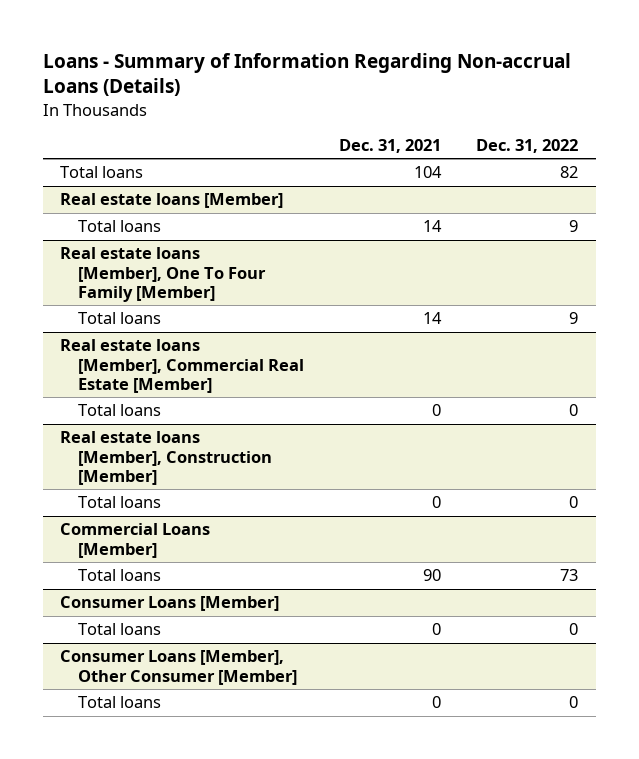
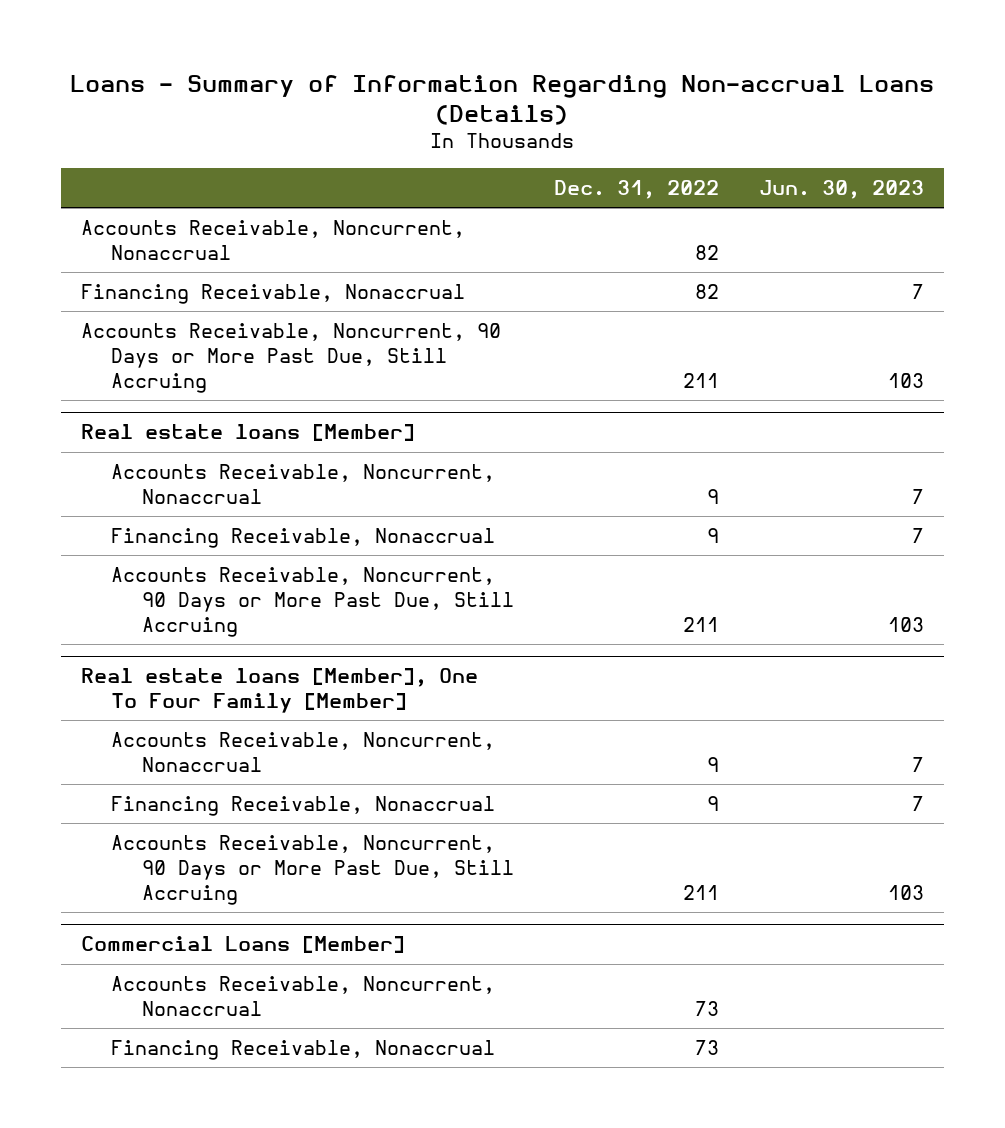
[338,139,441,154] Dec. 31, 2021 -> none
none -> [758,179,924,199] Jun. 30, 2023
none -> [81,220,466,260] Accounts Receivable, Noncurrent, Nonaccrual
[60,166,144,179] Total loans -> [81,284,466,305] Financing Receivable, Nonaccrual
none -> [81,323,502,393] Accounts Receivable, Noncurrent, 90 Days or More Past Due, Still Accruing
none -> [111,464,496,504] Accounts Receivable, Noncurrent, Nonaccrual
[77,220,161,233] Total loans -> [111,528,496,549] Financing Receivable, Nonaccrual
none -> [111,567,514,637] Accounts Receivable, Noncurrent, 90 Days or More Past Due, Still Accruing
[60,339,304,394] Real estate loans [Member], Commercial Real Estate [Member] -> none
[77,404,161,417] Total loans -> none
[60,431,272,486] Real estate loans [Member], Construction [Member] -> none
[77,496,161,509] Total loans -> none
none -> [111,732,496,772] Accounts Receivable, Noncurrent, Nonaccrual
[77,312,161,325] Total loans -> [111,796,496,817] Financing Receivable, Nonaccrual
none -> [111,835,514,905] Accounts Receivable, Noncurrent, 90 Days or More Past Due, Still Accruing
[60,596,280,612] Consumer Loans [Member] -> none
[77,623,161,636] Total loans -> none
[60,650,297,685] Consumer Loans [Member], Other Consumer [Member] -> none
[77,696,161,709] Total loans -> none
none -> [111,976,496,1016] Accounts Receivable, Noncurrent, Nonaccrual
[77,569,161,582] Total loans -> [111,1040,496,1061] Financing Receivable, Nonaccrual

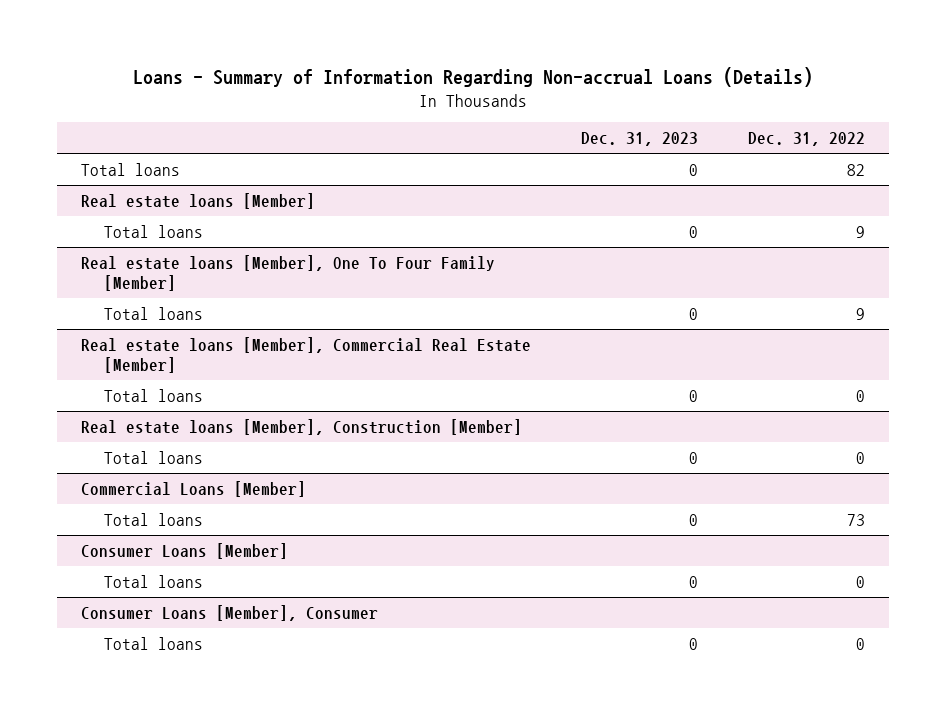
[758,179,924,199] Jun. 30, 2023 -> none
none -> [580,132,698,147] Dec. 31, 2023
[81,220,466,260] Accounts Receivable, Noncurrent, Nonaccrual -> none
[81,323,502,393] Accounts Receivable, Noncurrent, 90 Days or More Past Due, Still Accruing -> none
[81,284,466,305] Financing Receivable, Nonaccrual -> [81,162,181,176] Total loans
[111,464,496,504] Accounts Receivable, Noncurrent, Nonaccrual -> none
[111,567,514,637] Accounts Receivable, Noncurrent, 90 Days or More Past Due, Still Accruing -> none
[111,528,496,549] Financing Receivable, Nonaccrual -> [103,224,203,238] Total loans
[111,732,496,772] Accounts Receivable, Noncurrent, Nonaccrual -> none
[111,835,514,905] Accounts Receivable, Noncurrent, 90 Days or More Past Due, Still Accruing -> none
[111,796,496,817] Financing Receivable, Nonaccrual -> [103,306,203,320] Total loans
none -> [81,336,532,374] Real estate loans [Member], Commercial Real Estate [Member]
none -> [103,388,203,402] Total loans
none -> [81,418,523,435] Real estate loans [Member], Construction [Member]
none -> [103,450,203,464] Total loans
[111,976,496,1016] Accounts Receivable, Noncurrent, Nonaccrual -> none
[111,1040,496,1061] Financing Receivable, Nonaccrual -> [103,512,203,526] Total loans
none -> [81,542,289,559] Consumer Loans [Member]
none -> [103,574,203,588] Total loans
none -> [81,604,379,621] Consumer Loans [Member], Consumer
none -> [103,636,203,650] Total loans

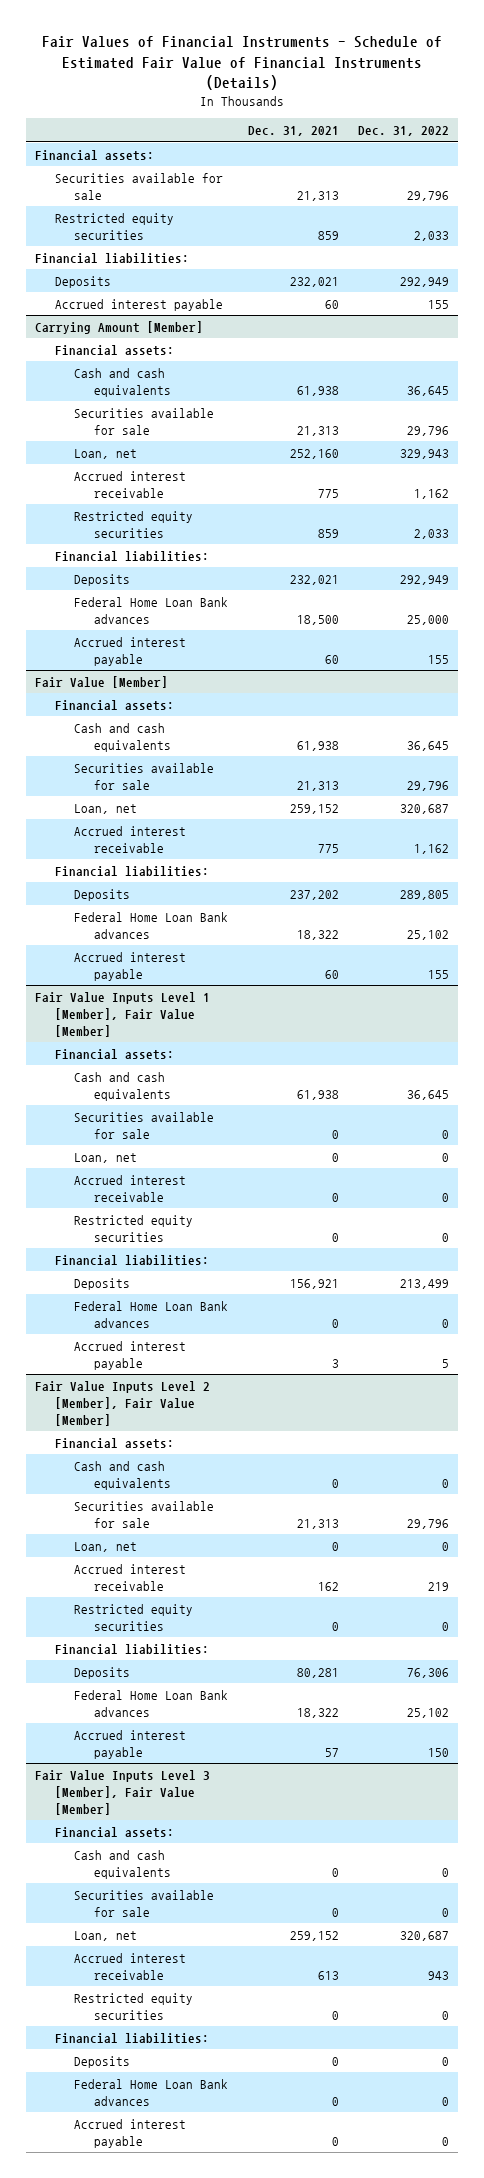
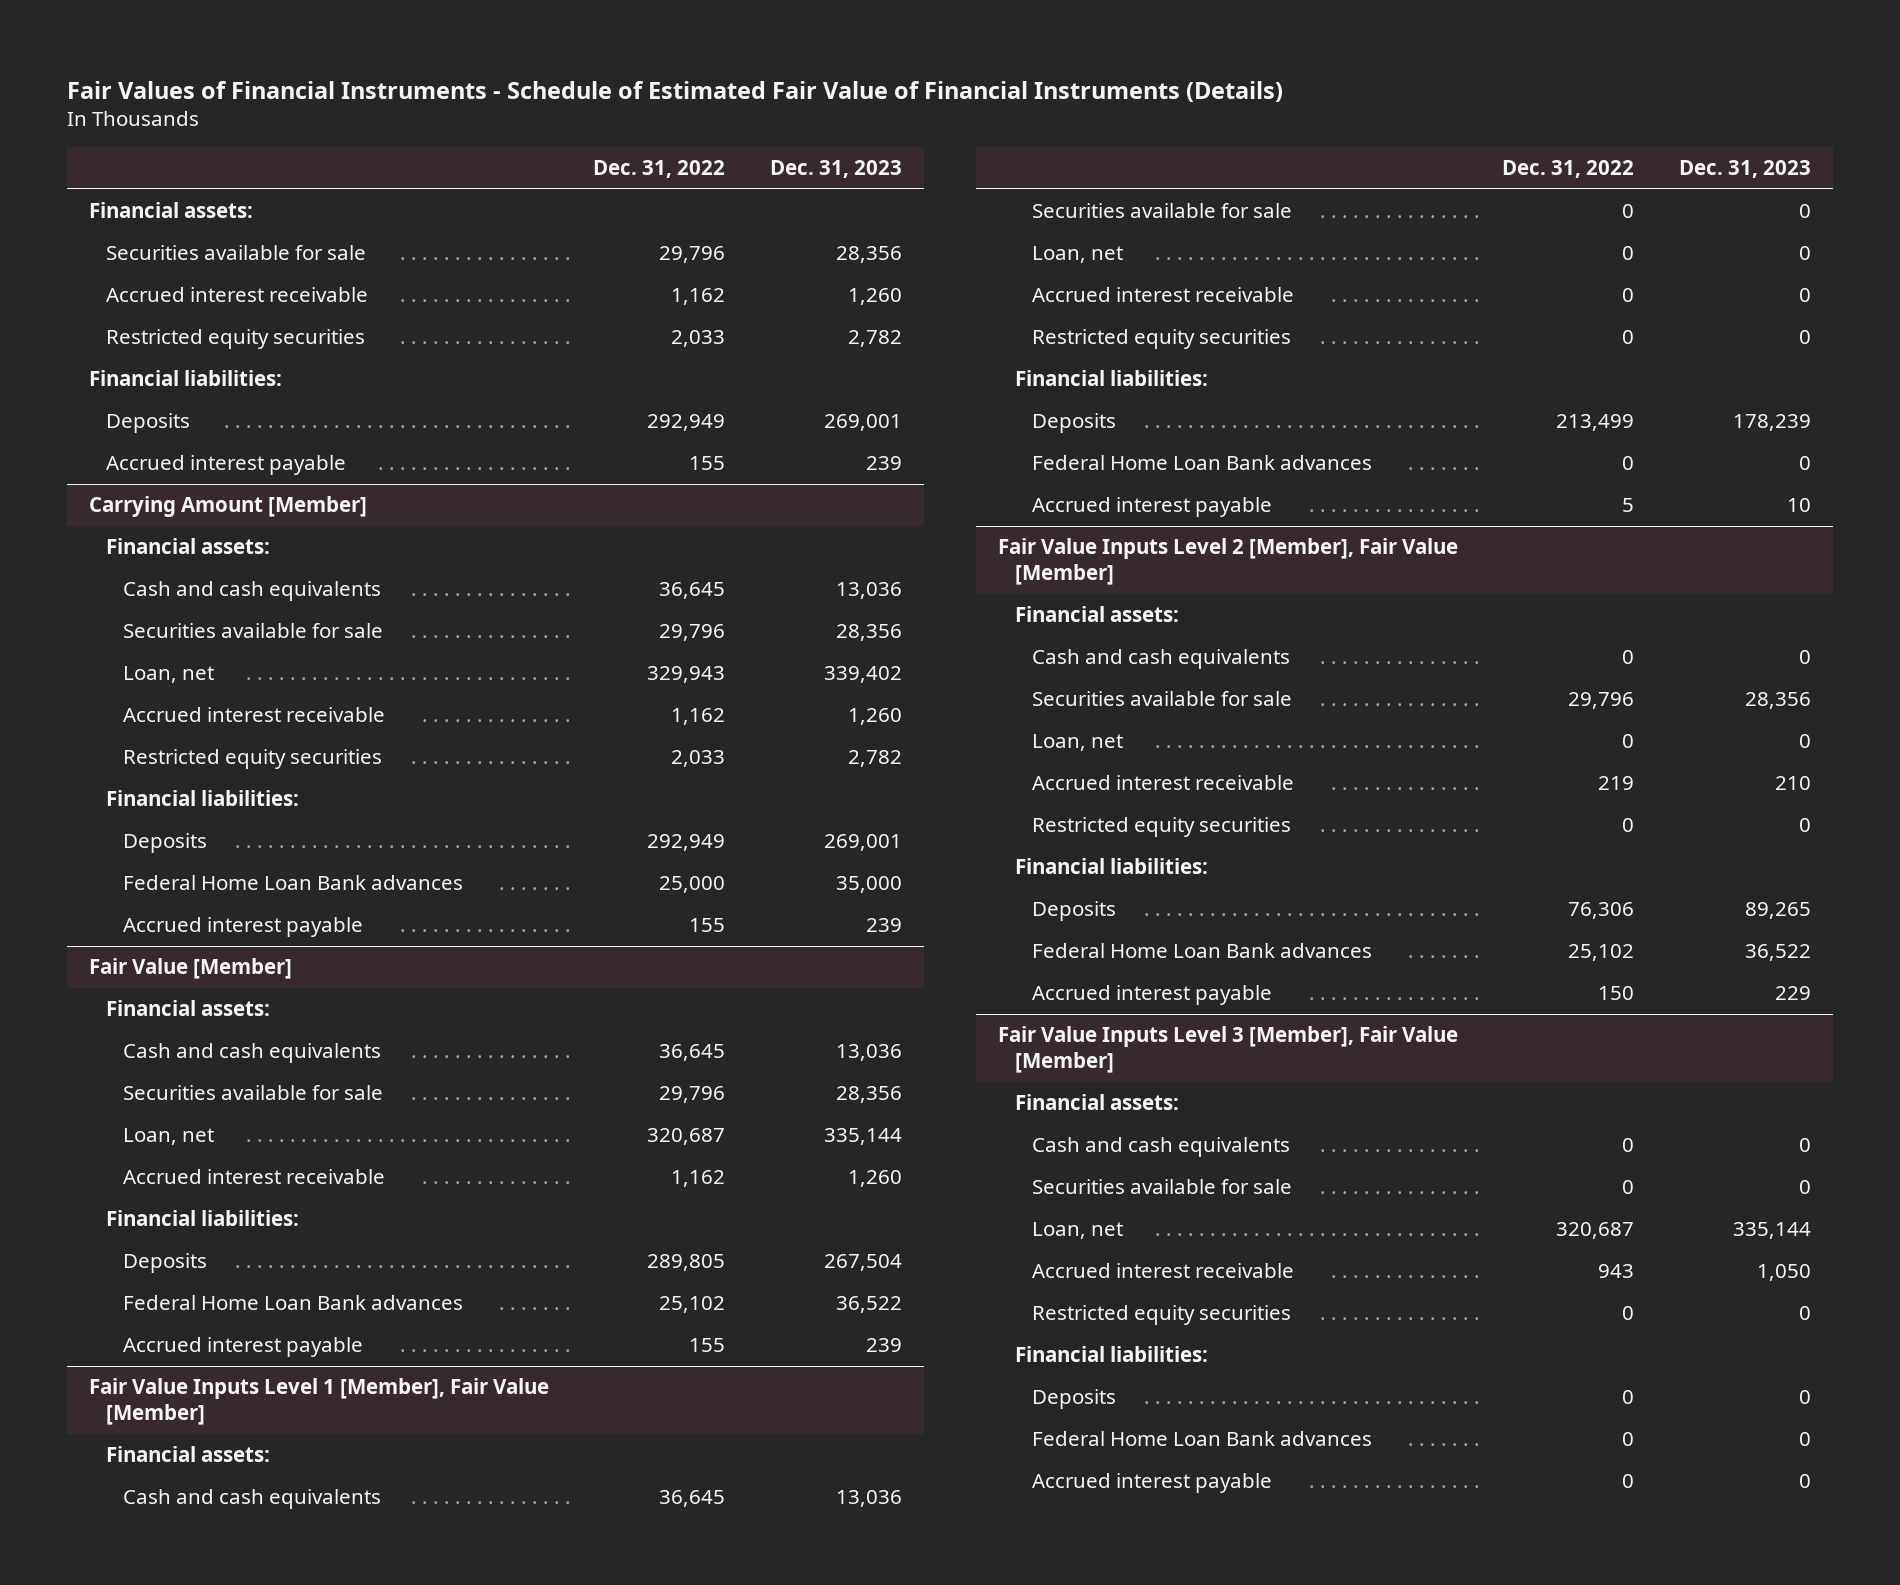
[247,126,339,137] Dec. 31, 2021 -> none
none -> [769,160,902,179] Dec. 31, 2023
none -> [106,287,369,303] Accrued interest receivable

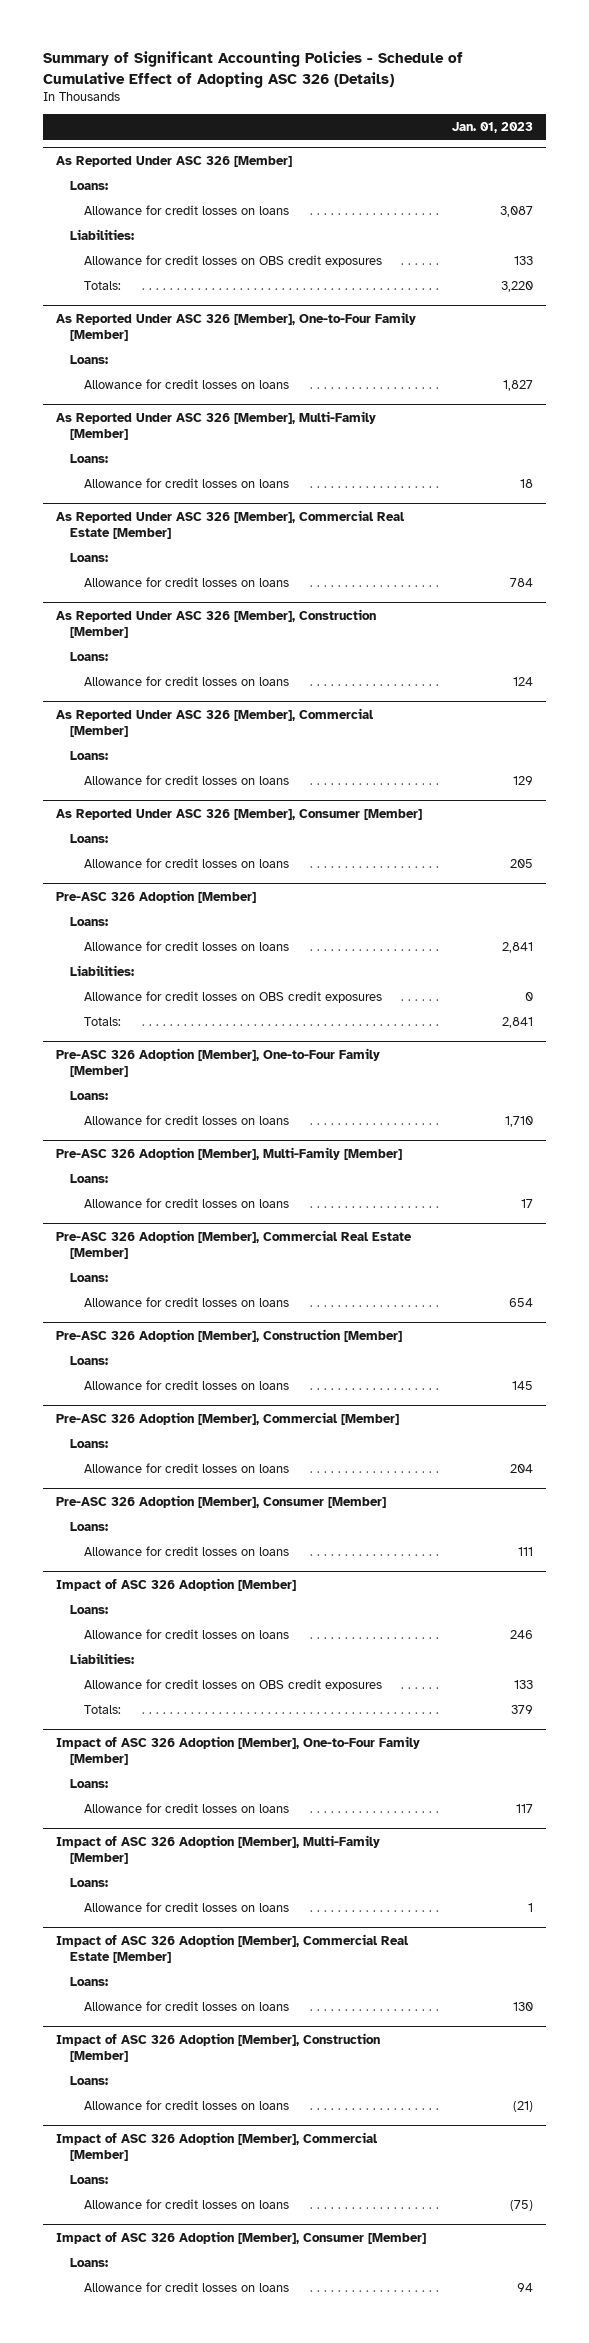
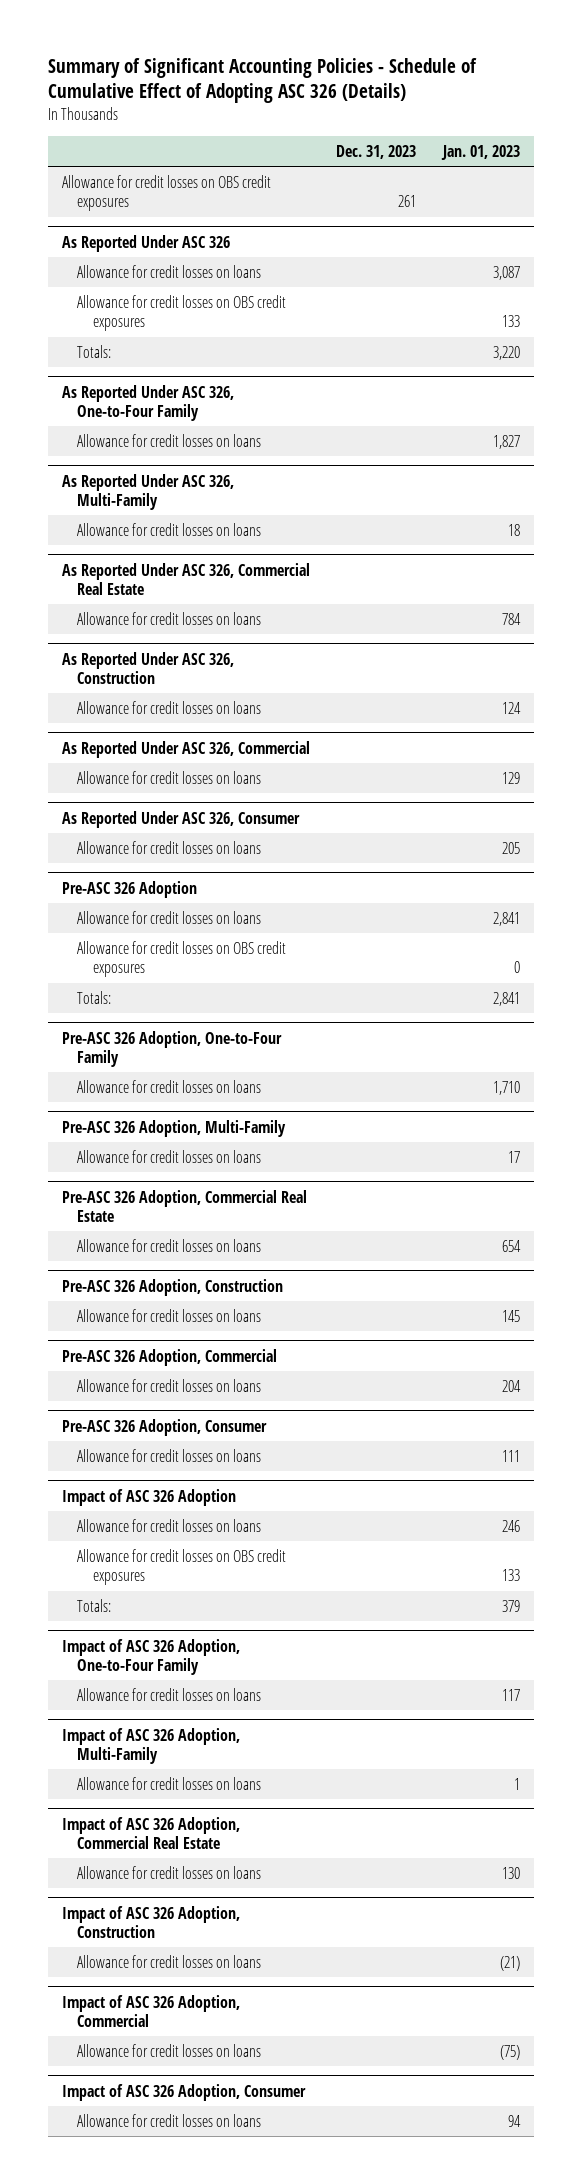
none -> [336,144,417,159] Dec. 31, 2023
[69,180,108,190] Loans: -> none
none -> [61,174,271,212] Allowance for credit losses on OBS credit exposures
[56,155,293,167] As Reported Under ASC 326 [Member] -> [61,234,230,252] As Reported Under ASC 326
[69,228,134,240] Liabilities: -> none
[69,354,108,364] Loans: -> none
[56,311,417,341] As Reported Under ASC 326 [Member], One-to-Four Family [Member] -> [61,384,234,422] As Reported Under ASC 326, One-to-Four Family
[69,453,108,463] Loans: -> none
[56,410,377,440] As Reported Under ASC 326 [Member], Multi-Family [Member] -> [61,473,234,511] As Reported Under ASC 326, Multi-Family
[69,552,108,562] Loans: -> none
[56,509,406,539] As Reported Under ASC 326 [Member], Commercial Real Estate [Member] -> [61,562,310,596] As Reported Under ASC 326, Commercial Real Estate
[69,651,108,661] Loans: -> none
[56,608,377,638] As Reported Under ASC 326 [Member], Construction [Member] -> [61,651,234,685] As Reported Under ASC 326, Construction
[69,750,108,760] Loans: -> none
[56,707,375,737] As Reported Under ASC 326 [Member], Commercial [Member] -> [61,740,310,758] As Reported Under ASC 326, Commercial
[69,833,108,843] Loans: -> none
[56,808,423,820] As Reported Under ASC 326 [Member], Consumer [Member] -> [61,810,300,828] As Reported Under ASC 326, Consumer
[69,916,108,926] Loans: -> none
[56,889,257,903] Pre-ASC 326 Adoption [Member] -> [61,880,197,898] Pre-ASC 326 Adoption
[69,964,134,976] Liabilities: -> none
[69,1090,108,1100] Loans: -> none
[56,1047,381,1077] Pre-ASC 326 Adoption [Member], One-to-Four Family [Member] -> [61,1030,282,1068] Pre-ASC 326 Adoption, One-to-Four Family
[69,1173,108,1183] Loans: -> none
[56,1146,403,1160] Pre-ASC 326 Adoption [Member], Multi-Family [Member] -> [61,1119,286,1137] Pre-ASC 326 Adoption, Multi-Family
[69,1272,108,1282] Loans: -> none
[56,1229,413,1259] Pre-ASC 326 Adoption [Member], Commercial Real Estate [Member] -> [61,1189,307,1223] Pre-ASC 326 Adoption, Commercial Real Estate
[69,1355,108,1365] Loans: -> none
[56,1328,403,1342] Pre-ASC 326 Adoption [Member], Construction [Member] -> [61,1278,283,1296] Pre-ASC 326 Adoption, Construction
[69,1438,108,1448] Loans: -> none
[56,1411,400,1425] Pre-ASC 326 Adoption [Member], Commercial [Member] -> [61,1348,277,1366] Pre-ASC 326 Adoption, Commercial
[69,1521,108,1531] Loans: -> none
[56,1494,387,1508] Pre-ASC 326 Adoption [Member], Consumer [Member] -> [61,1418,267,1436] Pre-ASC 326 Adoption, Consumer
[69,1604,108,1614] Loans: -> none
[56,1577,297,1591] Impact of ASC 326 Adoption [Member] -> [61,1488,236,1506] Impact of ASC 326 Adoption
[69,1652,134,1664] Liabilities: -> none
[69,1778,108,1788] Loans: -> none
[56,1735,421,1765] Impact of ASC 326 Adoption [Member], One-to-Four Family [Member] -> [61,1638,240,1676] Impact of ASC 326 Adoption, One-to-Four Family
[69,1877,108,1887] Loans: -> none
[56,1834,381,1864] Impact of ASC 326 Adoption [Member], Multi-Family [Member] -> [61,1727,240,1765] Impact of ASC 326 Adoption, Multi-Family
[69,1976,108,1986] Loans: -> none
[56,1933,410,1963] Impact of ASC 326 Adoption [Member], Commercial Real Estate [Member] -> [61,1816,240,1850] Impact of ASC 326 Adoption, Commercial Real Estate
[69,2075,108,2085] Loans: -> none
[56,2032,381,2062] Impact of ASC 326 Adoption [Member], Construction [Member] -> [61,1905,240,1939] Impact of ASC 326 Adoption, Construction
[69,2174,108,2184] Loans: -> none
[56,2131,379,2161] Impact of ASC 326 Adoption [Member], Commercial [Member] -> [61,1994,240,2028] Impact of ASC 326 Adoption, Commercial
[69,2257,108,2267] Loans: -> none
[56,2230,427,2244] Impact of ASC 326 Adoption [Member], Consumer [Member] -> [61,2083,306,2101] Impact of ASC 326 Adoption, Consumer

